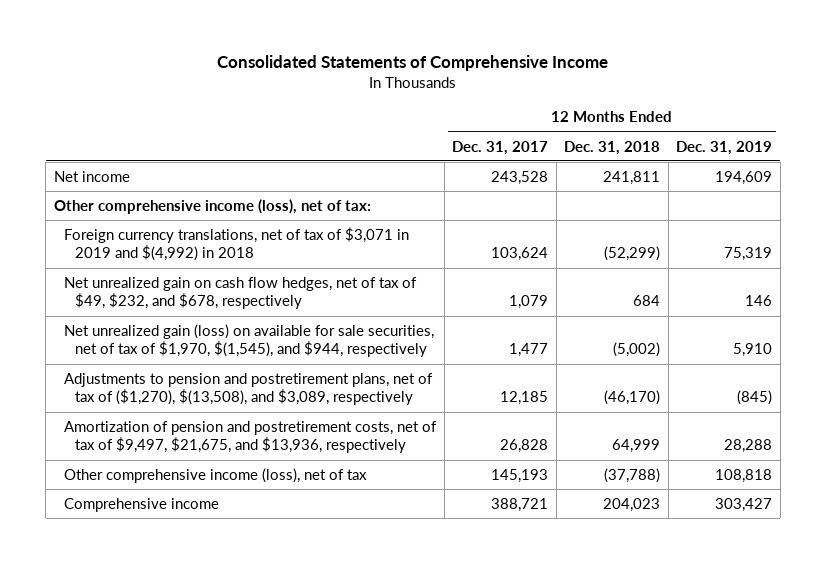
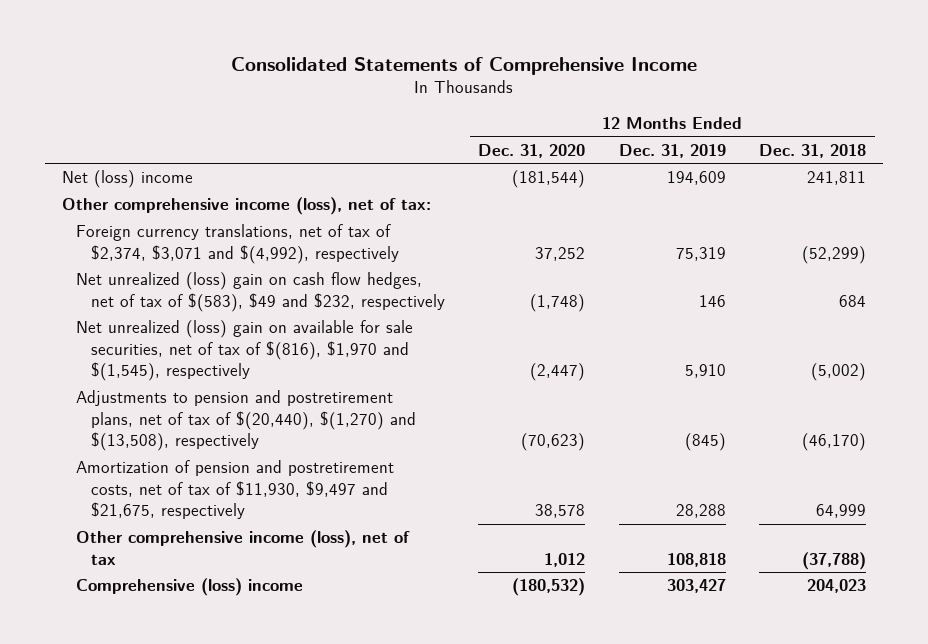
[452,140,549,155] Dec. 31, 2017 -> none
none -> [478,143,586,158] Dec. 31, 2020
[53,170,130,182] Net income -> [61,170,193,189] Net (loss) income
[64,226,410,262] Foreign currency translations, net of tax of $3,071 in 2019 and $(4,992) in 2018 -> [76,224,399,264] Foreign currency translations, net of tax of $2,374, $3,071 and $(4,992), respectively
[64,276,418,310] Net unrealized gain on cash flow hedges, net of tax of $49, $232, and $678, respectively -> [76,272,445,312] Net unrealized (loss) gain on cash flow hedges, net of tax of $(583), $49 and $232, respectively
[64,323,435,358] Net unrealized gain (loss) on available for sale securities, net of tax of $1,970, $(1,545), and $944, respectively -> [76,320,414,382] Net unrealized (loss) gain on available for sale securities, net of tax of $(816), $1,970 and $(1,545), respectively
[64,372,434,406] Adjustments to pension and postretirement plans, net of tax of ($1,270), $(13,508), and $3,089, respectively -> [76,390,416,452] Adjustments to pension and postretirement plans, net of tax of $(20,440), $(1,270) and $(13,508), respectively
[64,420,438,454] Amortization of pension and postretirement costs, net of tax of $9,497, $21,675, and $13,936, respectively -> [76,460,395,520] Amortization of pension and postretirement costs, net of tax of $11,930, $9,497 and $21,675, respectively
[64,497,220,512] Comprehensive income -> [76,578,304,597] Comprehensive (loss) income

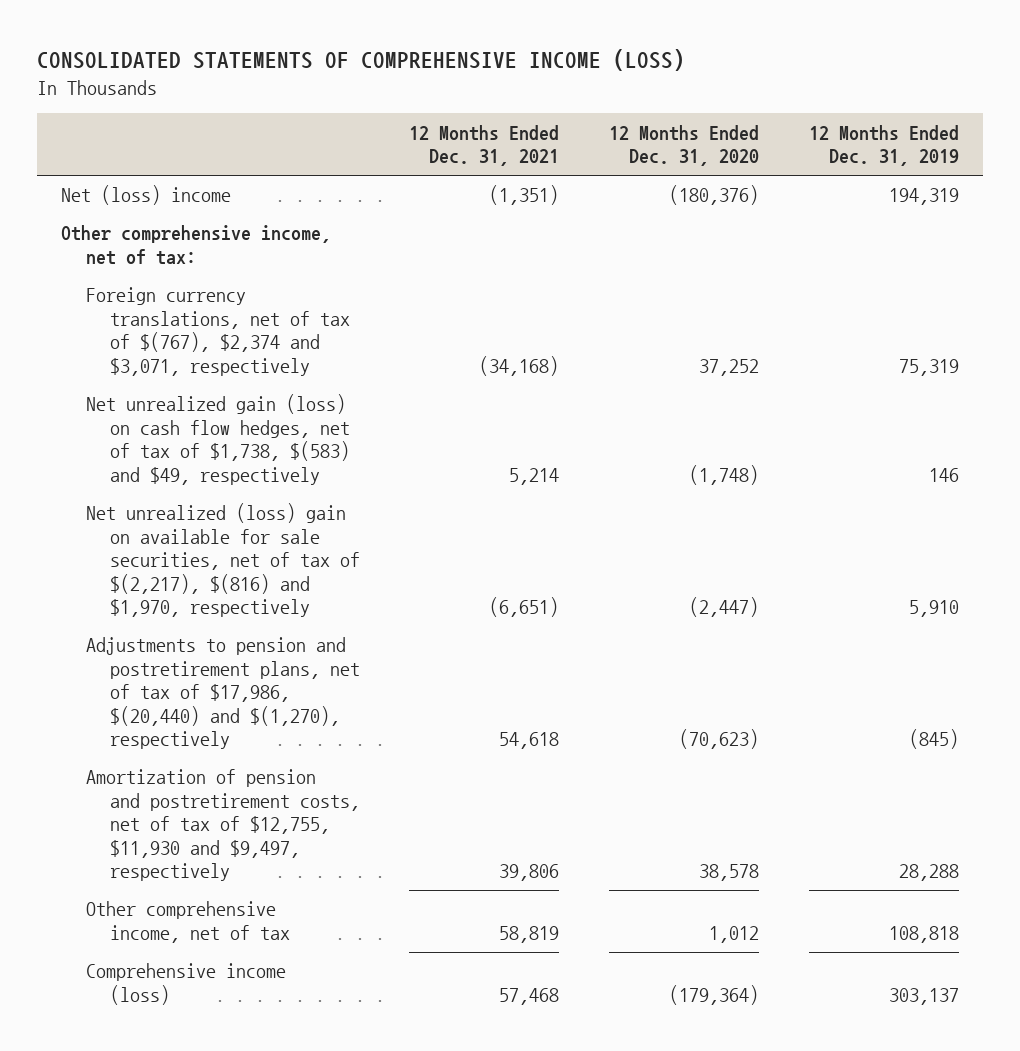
[230,56,697,75] Consolidated Statements of Comprehensive Income -> [36,49,685,72] CONSOLIDATED STATEMENTS OF COMPREHENSIVE INCOME (LOSS)
[759,143,867,158] Dec. 31, 2018 -> none
none -> [409,124,560,167] 12 Months Ended Dec. 31, 2021
[512,170,586,189] (181,544) -> [669,185,760,206] (180,376)
[666,171,726,186] 194,609 -> [888,188,959,206] 194,319
[61,197,431,216] Other comprehensive income (loss), net of tax: -> [61,225,332,265] Other comprehensive income, net of tax:
[76,224,399,264] Foreign currency translations, net of tax of $2,374, $3,071 and $(4,992), respectively -> [85,287,350,376] Foreign currency translations, net of tax of $(767), $2,374 and $3,071, respectively
[76,272,445,312] Net unrealized (loss) gain on cash flow hedges, net of tax of $(583), $49 and $232, respectively -> [85,394,350,485] Net unrealized gain (loss) on cash flow hedges, net of tax of $1,738, $(583) and $49, respectively
[76,320,414,382] Net unrealized (loss) gain on available for sale securities, net of tax of $(816), $1,970 and $(1,545), respectively -> [85,503,360,618] Net unrealized (loss) gain on available for sale securities, net of tax of $(2,217), $(816) and $1,970, respectively
[76,390,416,452] Adjustments to pension and postretirement plans, net of tax of $(20,440), $(1,270) and $(13,508), respectively -> [85,637,360,750] Adjustments to pension and postretirement plans, net of tax of $17,986, $(20,440) and $(1,270), respectively
[76,460,395,520] Amortization of pension and postretirement costs, net of tax of $11,930, $9,497 and $21,675, respectively -> [85,769,360,882] Amortization of pension and postretirement costs, net of tax of $12,755, $11,930 and $9,497, respectively
[76,530,411,565] Other comprehensive income (loss), net of tax -> [85,901,290,943] Other comprehensive income, net of tax
[76,578,304,597] Comprehensive (loss) income -> [85,963,286,1005] Comprehensive income (loss)
[512,578,586,597] (180,532) -> [669,984,760,1005] (179,364)
[666,579,726,594] 303,427 -> [888,987,959,1005] 303,137

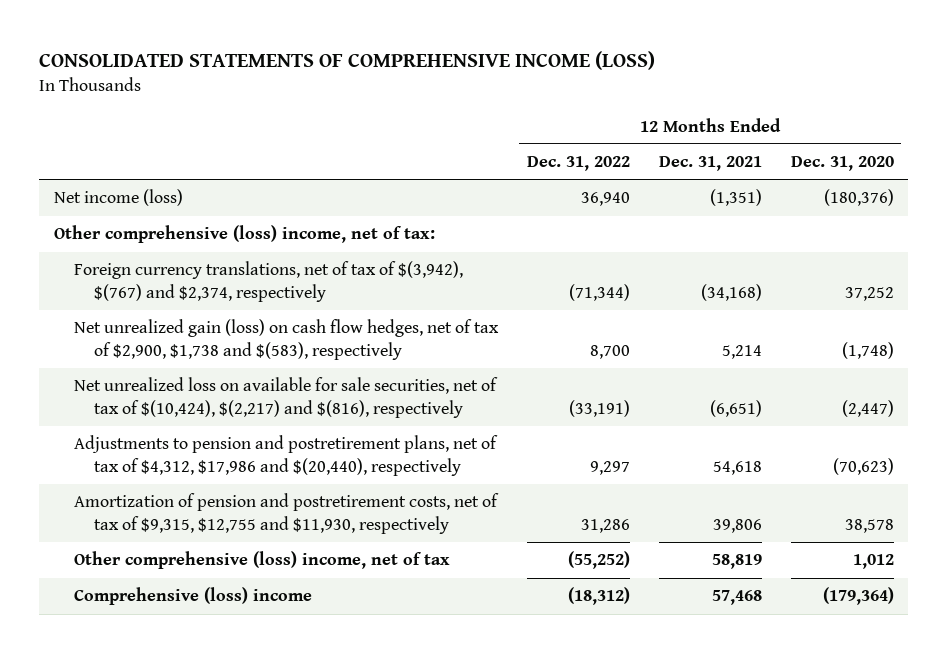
[808,124,959,167] 12 Months Ended Dec. 31, 2019 -> none
none -> [526,156,630,172] Dec. 31, 2022
[61,185,232,206] Net (loss) income -> [53,189,183,207] Net income (loss)
[61,225,332,265] Other comprehensive income, net of tax: -> [53,225,435,244] Other comprehensive (loss) income, net of tax:
[85,287,350,376] Foreign currency translations, net of tax of $(767), $2,374 and $3,071, respectively -> [73,261,463,302] Foreign currency translations, net of tax of $(3,942), $(767) and $2,374, respectively
[85,394,350,485] Net unrealized gain (loss) on cash flow hedges, net of tax of $1,738, $(583) and $49, respectively -> [73,319,499,360] Net unrealized gain (loss) on cash flow hedges, net of tax of $2,900, $1,738 and $(583), respectively
[85,503,360,618] Net unrealized (loss) gain on available for sale securities, net of tax of $(2,217), $(816) and $1,970, respectively -> [73,377,498,418] Net unrealized loss on available for sale securities, net of tax of $(10,424), $(2,217) and $(816), respectively
[85,637,360,750] Adjustments to pension and postretirement plans, net of tax of $17,986, $(20,440) and $(1,270), respectively -> [73,435,498,476] Adjustments to pension and postretirement plans, net of tax of $4,312, $17,986 and $(20,440), respectively
[85,769,360,882] Amortization of pension and postretirement costs, net of tax of $12,755, $11,930 and $9,497, respectively -> [73,493,499,534] Amortization of pension and postretirement costs, net of tax of $9,315, $12,755 and $11,930, respectively
[85,901,290,943] Other comprehensive income, net of tax -> [73,551,450,570] Other comprehensive (loss) income, net of tax
[85,963,286,1005] Comprehensive income (loss) -> [73,587,312,606] Comprehensive (loss) income

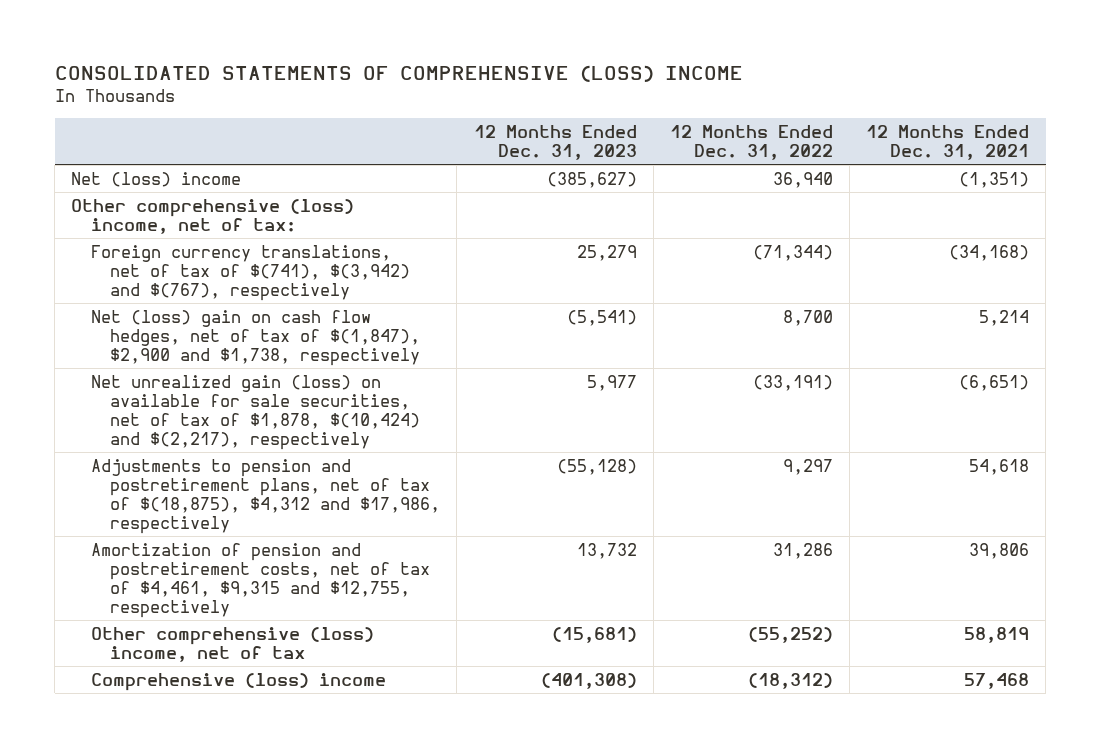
[39,50,656,70] CONSOLIDATED STATEMENTS OF COMPREHENSIVE INCOME (LOSS) -> [54,64,743,82] CONSOLIDATED STATEMENTS OF COMPREHENSIVE (LOSS) INCOME
[790,156,894,172] Dec. 31, 2020 -> none
none -> [473,124,637,160] 12 Months Ended Dec. 31, 2023
[53,189,183,207] Net income (loss) -> [71,171,242,187] Net (loss) income
[73,261,463,302] Foreign currency translations, net of tax of $(3,942), $(767) and $2,374, respectively -> [90,244,411,301] Foreign currency translations, net of tax of $(741), $(3,942) and $(767), respectively
[73,319,499,360] Net unrealized gain (loss) on cash flow hedges, net of tax of $2,900, $1,738 and $(583), respectively -> [90,309,421,366] Net (loss) gain on cash flow hedges, net of tax of $(1,847), $2,900 and $1,738, respectively
[73,377,498,418] Net unrealized loss on available for sale securities, net of tax of $(10,424), $(2,217) and $(816), respectively -> [90,374,421,450] Net unrealized gain (loss) on available for sale securities, net of tax of $1,878, $(10,424) and $(2,217), respectively
[73,435,498,476] Adjustments to pension and postretirement plans, net of tax of $4,312, $17,986 and $(20,440), respectively -> [90,458,441,534] Adjustments to pension and postretirement plans, net of tax of $(18,875), $4,312 and $17,986, respectively
[73,493,499,534] Amortization of pension and postretirement costs, net of tax of $9,315, $12,755 and $11,930, respectively -> [90,542,431,618] Amortization of pension and postretirement costs, net of tax of $4,461, $9,315 and $12,755, respectively

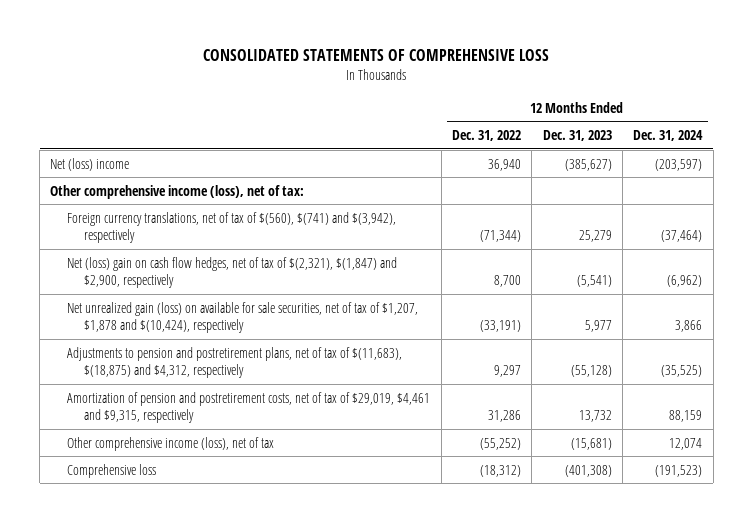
[54,64,743,82] CONSOLIDATED STATEMENTS OF COMPREHENSIVE (LOSS) INCOME -> [203,49,550,62] CONSOLIDATED STATEMENTS OF COMPREHENSIVE LOSS
[866,124,1030,160] 12 Months Ended Dec. 31, 2021 -> none
none -> [633,130,704,142] Dec. 31, 2024
[71,198,355,234] Other comprehensive (loss) income, net of tax: -> [50,184,305,199] Other comprehensive income (loss), net of tax:
[90,244,411,301] Foreign currency translations, net of tax of $(741), $(3,942) and $(767), respectively -> [67,211,397,244] Foreign currency translations, net of tax of $(560), $(741) and $(3,942), respectively
[90,309,421,366] Net (loss) gain on cash flow hedges, net of tax of $(1,847), $2,900 and $1,738, respectively -> [67,256,398,289] Net (loss) gain on cash flow hedges, net of tax of $(2,321), $(1,847) and $2,900, respectively
[90,374,421,450] Net unrealized gain (loss) on available for sale securities, net of tax of $1,878, $(10,424) and $(2,217), respectively -> [67,301,419,334] Net unrealized gain (loss) on available for sale securities, net of tax of $1,207, $1,878 and $(10,424), respectively
[90,458,441,534] Adjustments to pension and postretirement plans, net of tax of $(18,875), $4,312 and $17,986, respectively -> [67,346,403,379] Adjustments to pension and postretirement plans, net of tax of $(11,683), $(18,875) and $4,312, respectively
[90,542,431,618] Amortization of pension and postretirement costs, net of tax of $4,461, $9,315 and $12,755, respectively -> [67,391,431,424] Amortization of pension and postretirement costs, net of tax of $29,019, $4,461 and $9,315, respectively
[90,626,374,662] Other comprehensive (loss) income, net of tax -> [67,436,275,451] Other comprehensive income (loss), net of tax
[90,672,386,691] Comprehensive (loss) income -> [67,463,157,478] Comprehensive loss

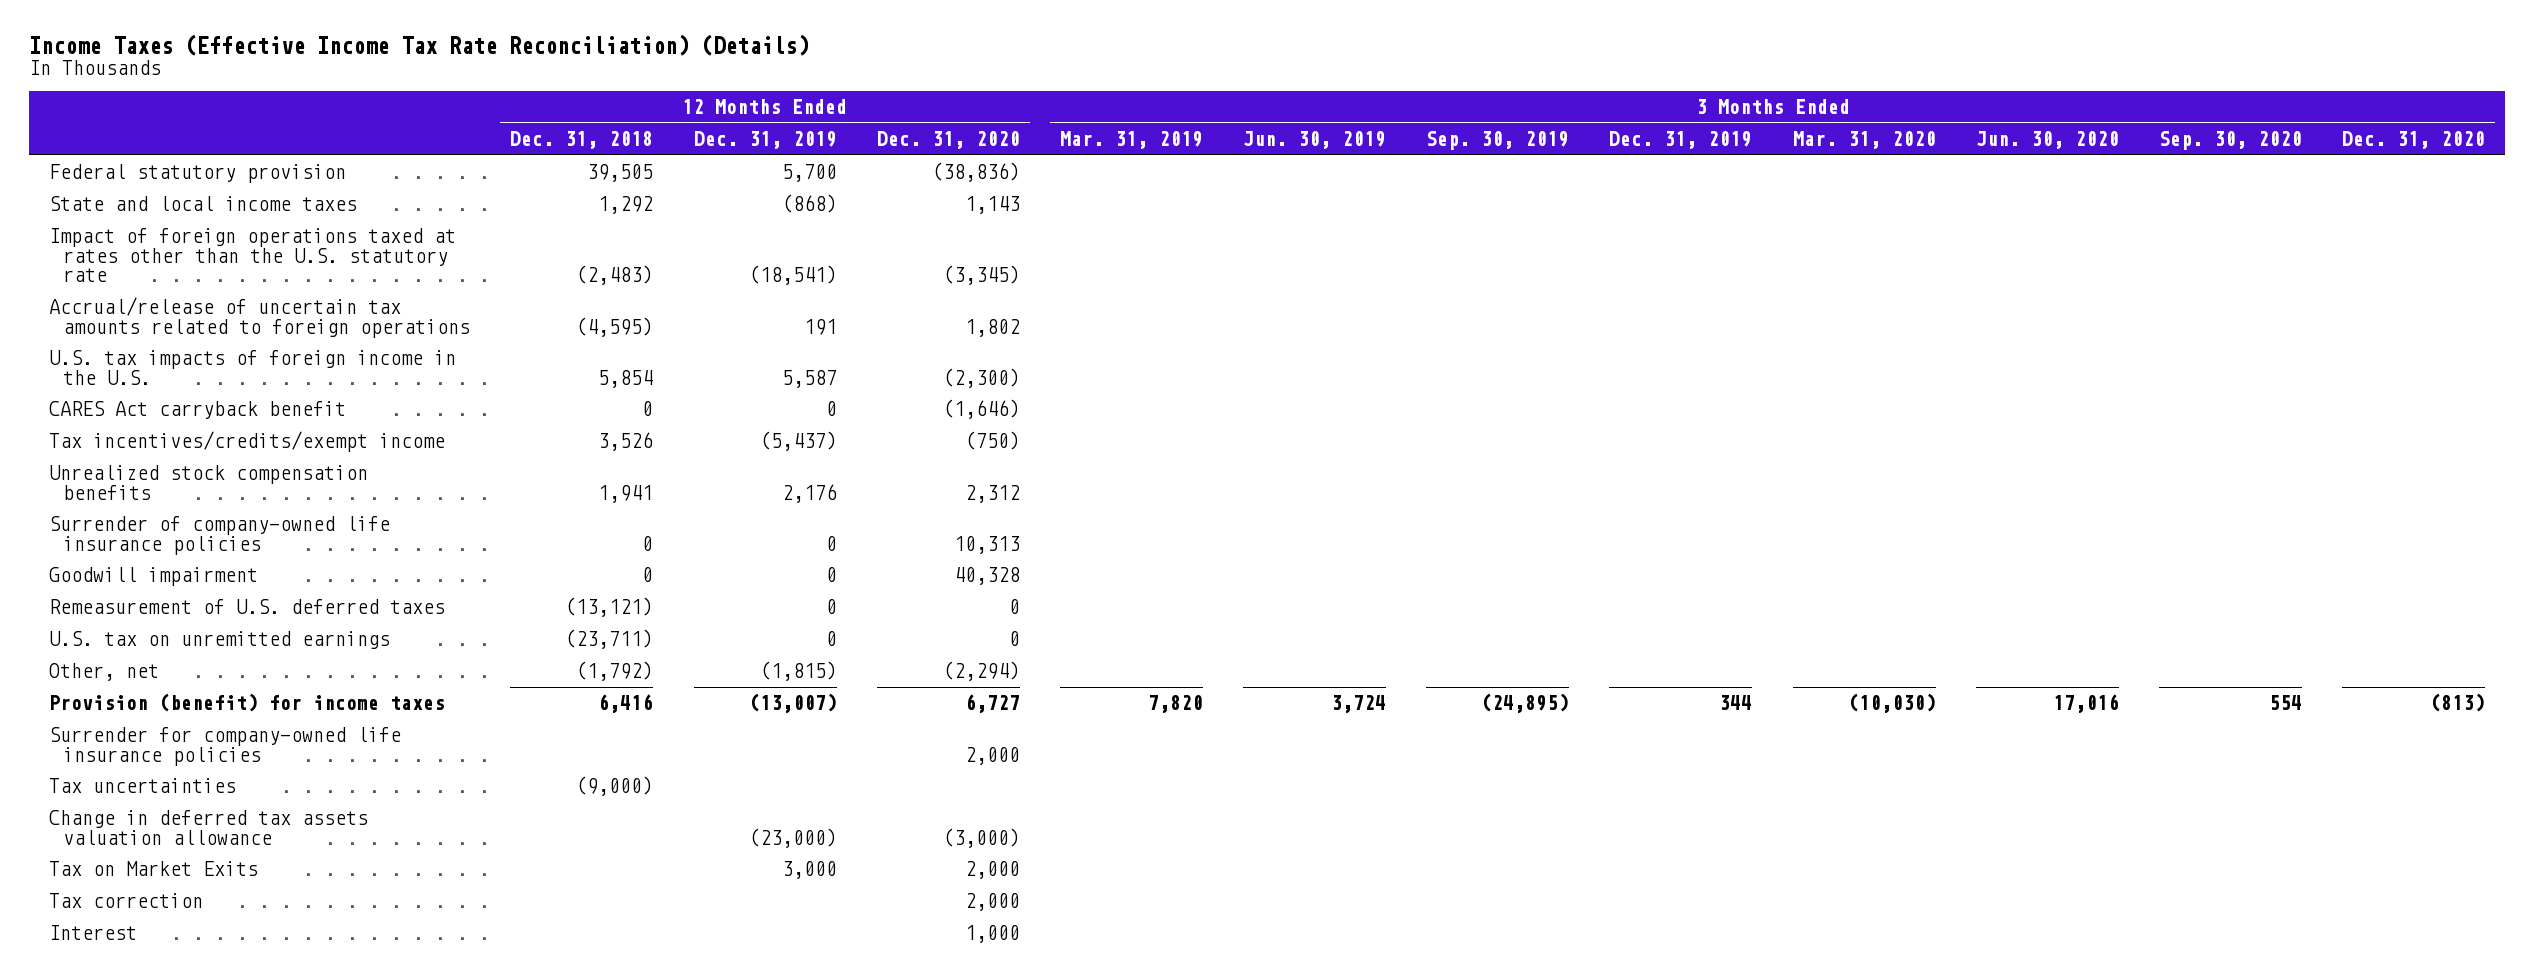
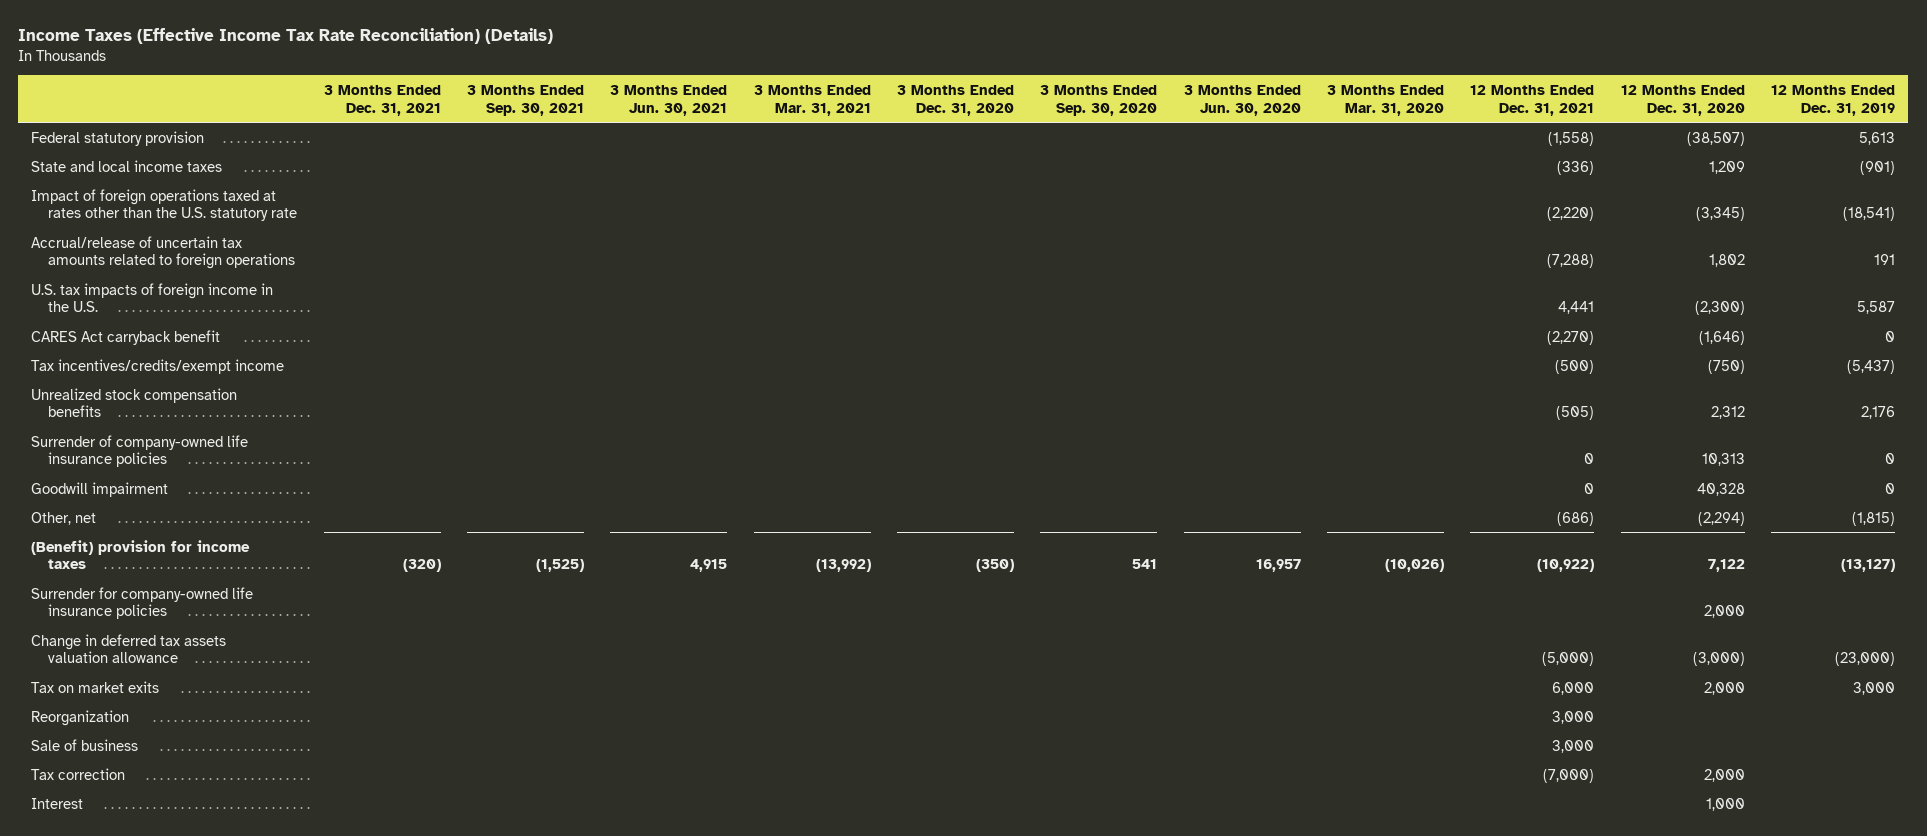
[510,131,654,150] Dec. 31, 2018 -> none
[1059,131,1203,150] Mar. 31, 2019 -> none
[1243,131,1387,150] Jun. 30, 2019 -> none
[1426,131,1570,151] Sep. 30, 2019 -> none
[1609,131,1753,150] Dec. 31, 2019 -> none
none -> [323,84,441,116] 3 Months Ended Dec. 31, 2021
none -> [467,84,585,116] 3 Months Ended Sep. 30, 2021
none -> [610,84,728,116] 3 Months Ended Jun. 30, 2021
none -> [753,84,871,116] 3 Months Ended Mar. 31, 2021
none -> [1470,84,1595,116] 12 Months Ended Dec. 31, 2021
[781,164,837,183] 5,700 -> [1859,131,1896,145] 5,613
[931,162,1020,183] (38,836) -> [1686,131,1745,146] (38,507)
[781,194,837,214] (868) -> [1860,160,1896,175] (901)
[964,196,1020,215] 1,143 -> [1708,160,1745,174] 1,209
[48,599,445,615] Remeasurement of U.S. deferred taxes -> none
[48,631,390,650] U.S. tax on unremitted earnings -> none
[48,693,445,713] Provision (benefit) for income taxes -> [31,539,251,570] (Benefit) provision for income taxes
[748,693,837,714] (13,007) -> [1841,559,1896,573] (13,127)
[964,694,1020,714] 6,727 -> [1707,559,1745,573] 7,122
[1847,693,1936,714] (10,030) -> [1385,559,1445,573] (10,026)
[2052,694,2119,714] 17,016 -> [1255,559,1301,573] 16,957
[2268,695,2302,711] 554 -> [1132,559,1158,570] 541
[2430,693,2486,713] (813) -> [976,559,1015,573] (350)
[48,778,236,794] Tax uncertainties -> none
[48,861,258,877] Tax on Market Exits -> [31,680,160,693] Tax on market exits
none -> [31,709,130,726] Reorganization
none -> [31,738,139,751] Sale of business

